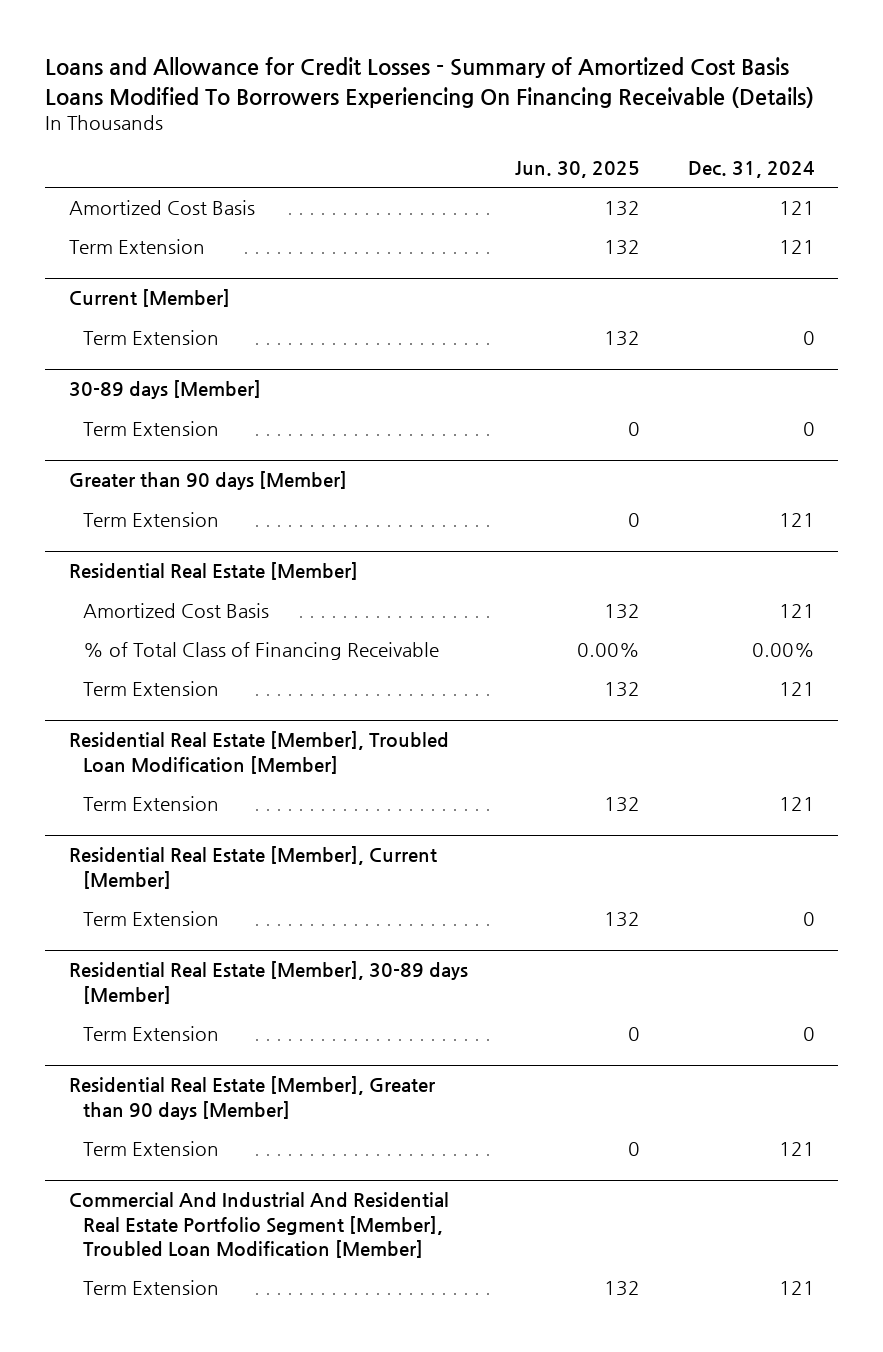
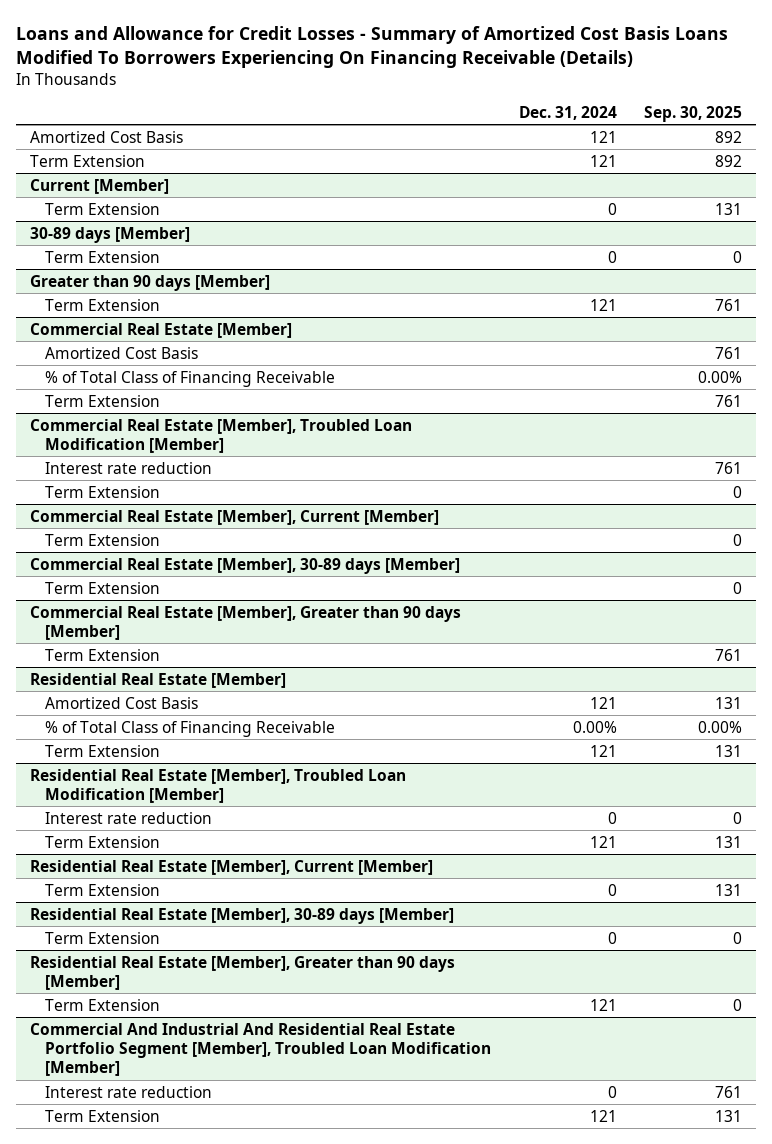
[515,161,641,179] Jun. 30, 2025 -> none
none -> [644,105,743,122] Sep. 30, 2025
none -> [29,322,292,338] Commercial Real Estate [Member]
none -> [45,346,199,359] Amortized Cost Basis
none -> [45,370,336,387] % of Total Class of Financing Receivable
none -> [45,394,161,407] Term Extension
none -> [29,418,412,453] Commercial Real Estate [Member], Troubled Loan Modification [Member]
none -> [45,461,213,474] Interest rate reduction
none -> [45,485,161,498] Term Extension
none -> [29,509,439,525] Commercial Real Estate [Member], Current [Member]
none -> [45,533,161,546] Term Extension
none -> [29,557,460,574] Commercial Real Estate [Member], 30-89 days [Member]
none -> [45,581,161,594] Term Extension
none -> [29,605,461,640] Commercial Real Estate [Member], Greater than 90 days [Member]
none -> [45,648,161,661] Term Extension
none -> [45,811,213,824] Interest rate reduction
none -> [45,1085,213,1098] Interest rate reduction

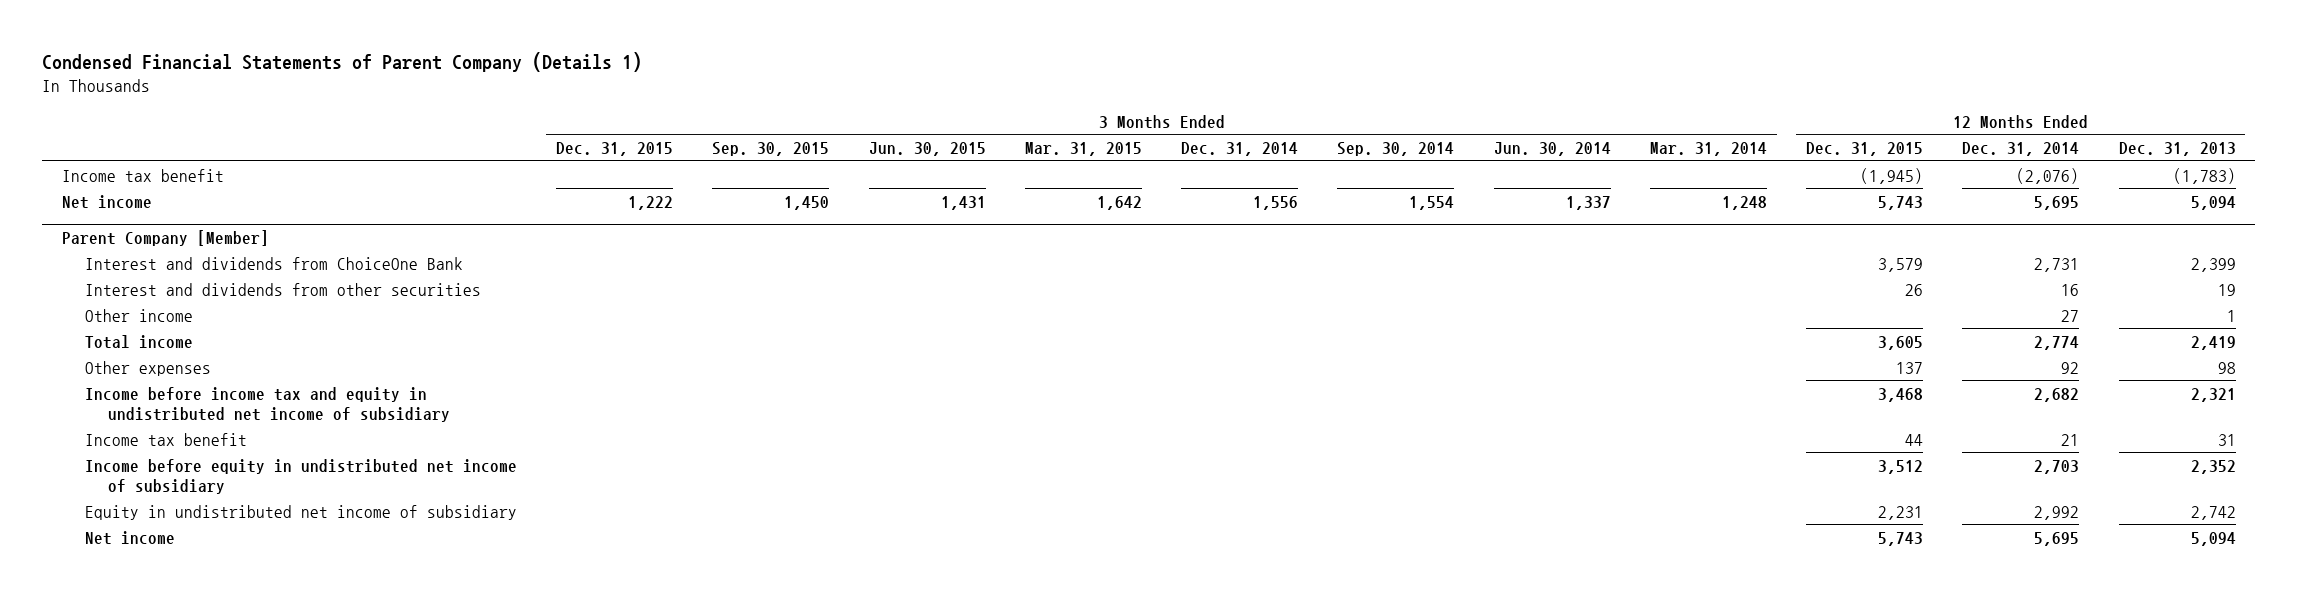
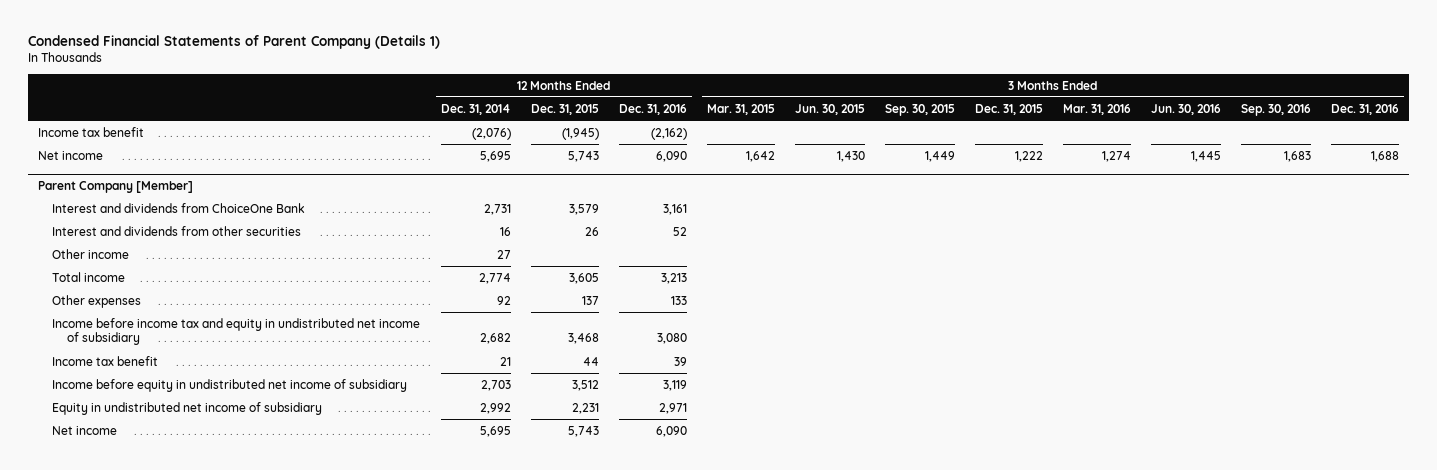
[1181,142,1299,157] Dec. 31, 2014 -> none
[1337,142,1455,157] Sep. 30, 2014 -> none
[1493,142,1611,157] Jun. 30, 2014 -> none
[1649,142,1767,157] Mar. 31, 2014 -> none
[2118,142,2236,157] Dec. 31, 2013 -> none
none -> [618,103,687,115] Dec. 31, 2016
none -> [1063,103,1132,115] Mar. 31, 2016
none -> [1151,103,1222,115] Jun. 30, 2016
none -> [1241,103,1312,116] Sep. 30, 2016
none -> [1331,103,1400,115] Dec. 31, 2016
[784,195,830,210] 1,450 -> [924,150,955,162] 1,449
[940,195,986,210] 1,431 -> [836,150,865,162] 1,430

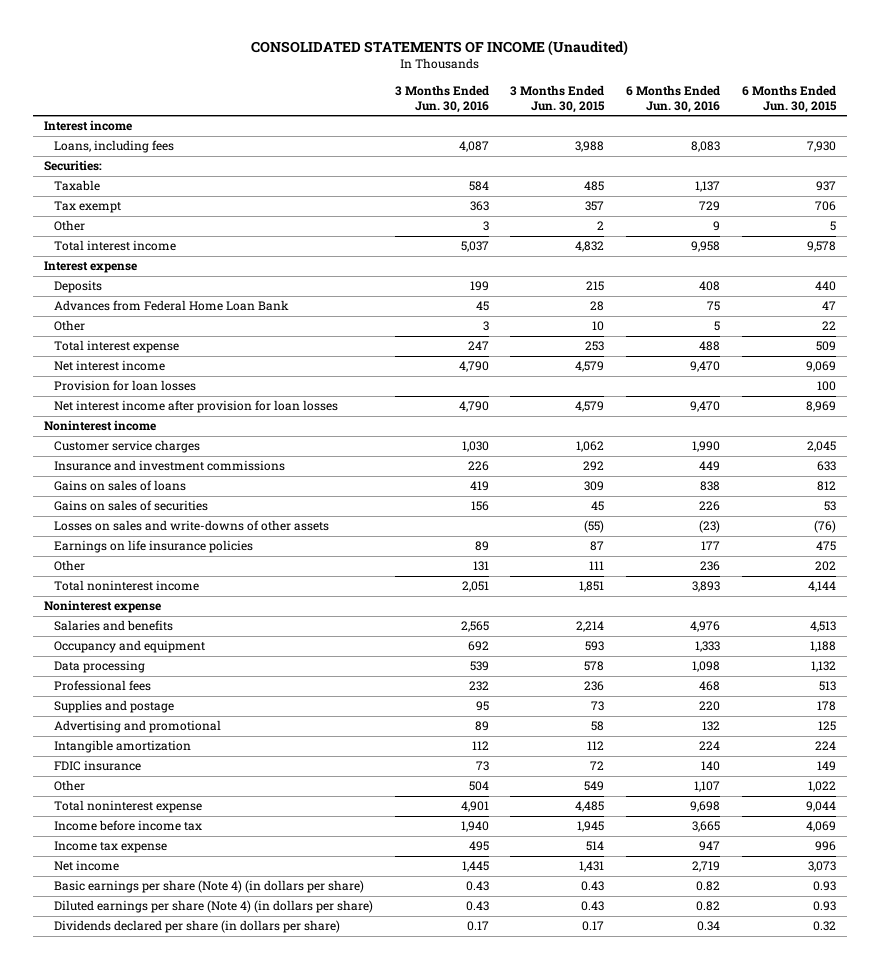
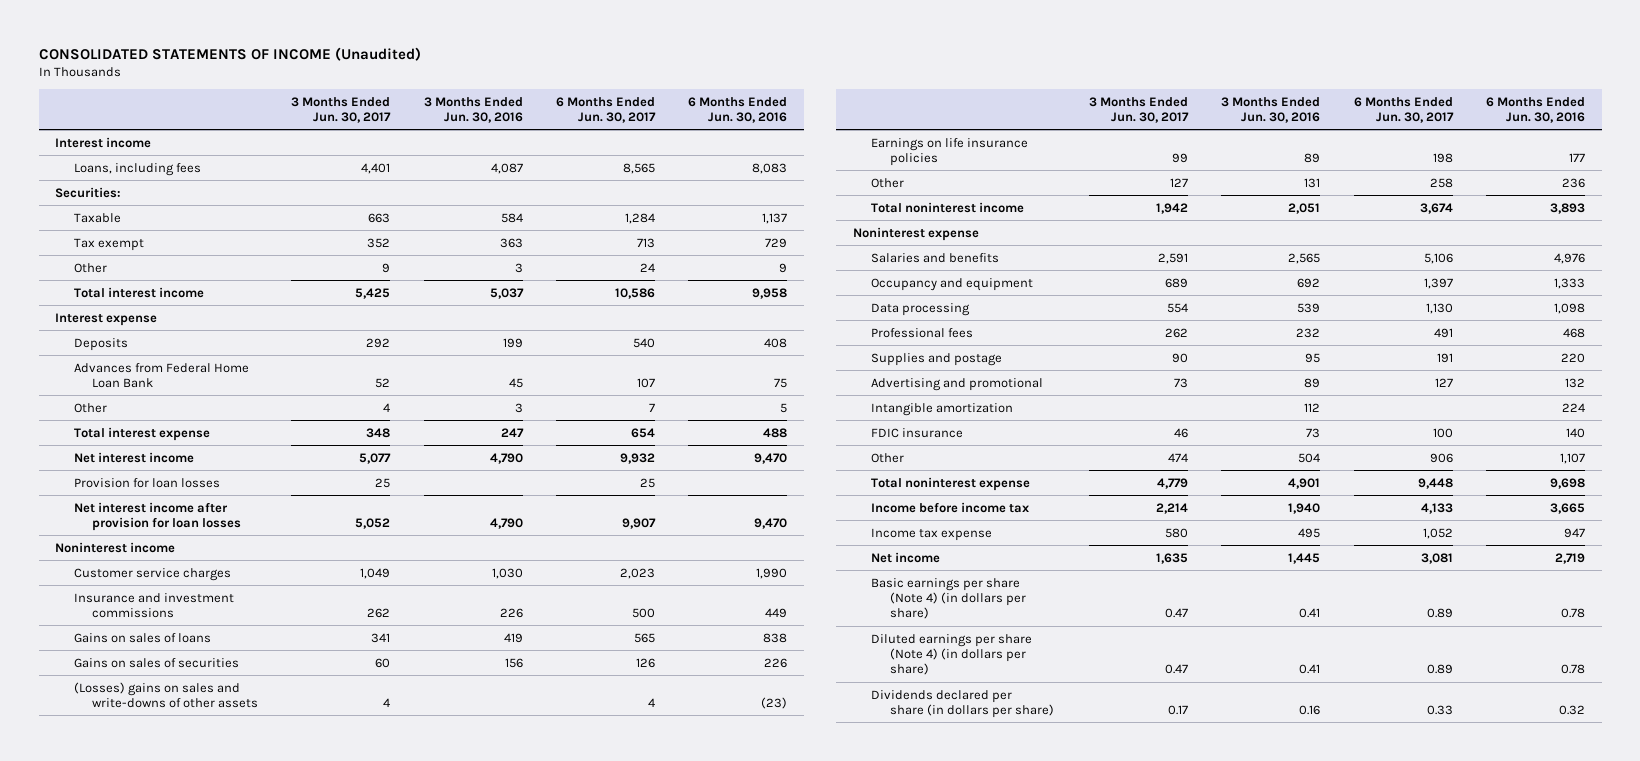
[510,84,606,113] 3 Months Ended Jun. 30, 2015 -> none
[742,84,838,113] 6 Months Ended Jun. 30, 2015 -> none
none -> [291,96,392,123] 3 Months Ended Jun. 30, 2017
none -> [556,96,657,123] 6 Months Ended Jun. 30, 2017
[53,520,329,532] Losses on sales and write-downs of other assets -> [73,681,259,708] (Losses) gains on sales and write-downs of other assets
[465,881,489,892] 0.43 -> [1299,608,1321,619] 0.41
[696,881,721,892] 0.82 -> [1561,608,1586,619] 0.78
[465,901,489,912] 0.43 -> [1299,664,1321,675] 0.41
[696,901,721,912] 0.82 -> [1561,664,1586,675] 0.78
[466,921,489,932] 0.17 -> [1299,704,1321,715] 0.16
[697,921,721,932] 0.34 -> [1559,704,1586,715] 0.32

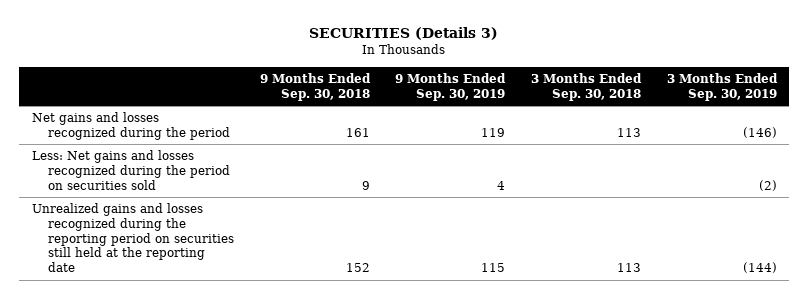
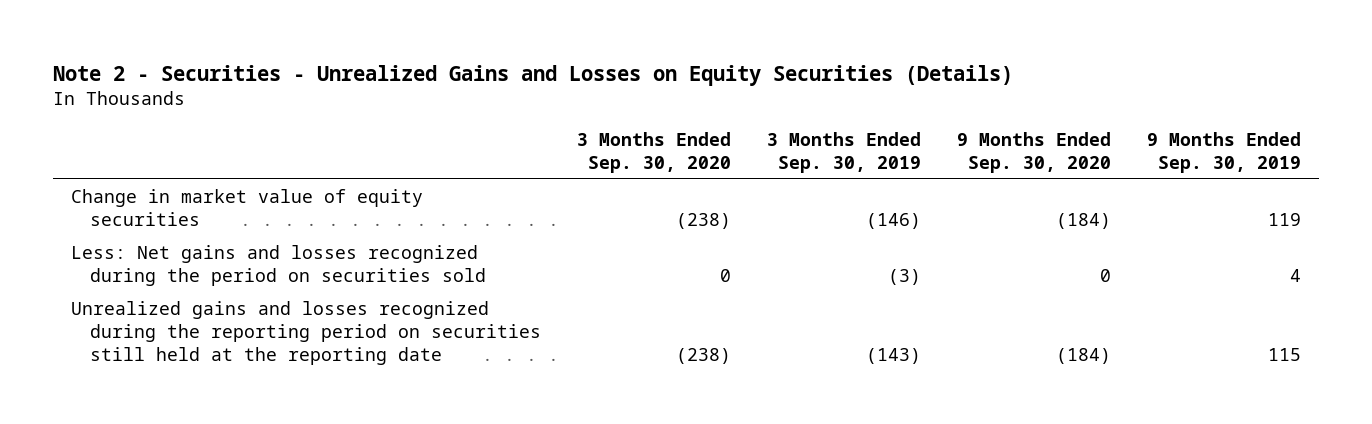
[309,26,499,40] SECURITIES (Details 3) -> [53,65,1014,87] Note 2 - Securities - Unrealized Gains and Losses on Equity Securities (Details)
[259,72,371,101] 9 Months Ended Sep. 30, 2018 -> none
[530,72,642,101] 3 Months Ended Sep. 30, 2018 -> none
none -> [577,131,732,173] 3 Months Ended Sep. 30, 2020
none -> [956,131,1111,173] 9 Months Ended Sep. 30, 2020
[31,112,230,141] Net gains and losses recognized during the period -> [71,188,424,226] Change in market value of equity securities
[758,179,777,191] (2) -> [888,268,922,285] (3)
[742,262,777,274] (144) -> [866,347,922,364] (143)

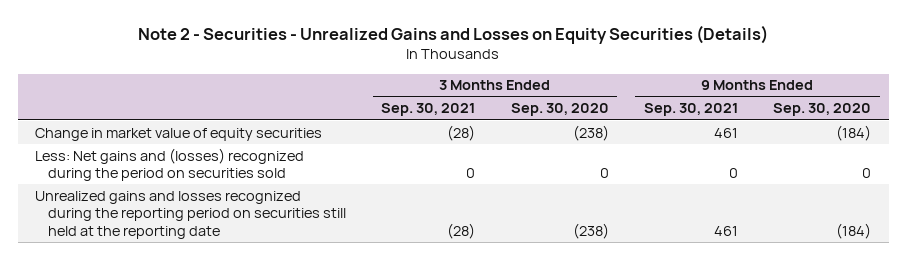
[767,131,922,173] 3 Months Ended Sep. 30, 2019 -> none
[1146,131,1301,173] 9 Months Ended Sep. 30, 2019 -> none
none -> [381,103,476,117] Sep. 30, 2021
none -> [643,103,738,117] Sep. 30, 2021
[71,244,487,286] Less: Net gains and losses recognized during the period on securities sold -> [35,147,305,182] Less: Net gains and (losses) recognized during the period on securities sold

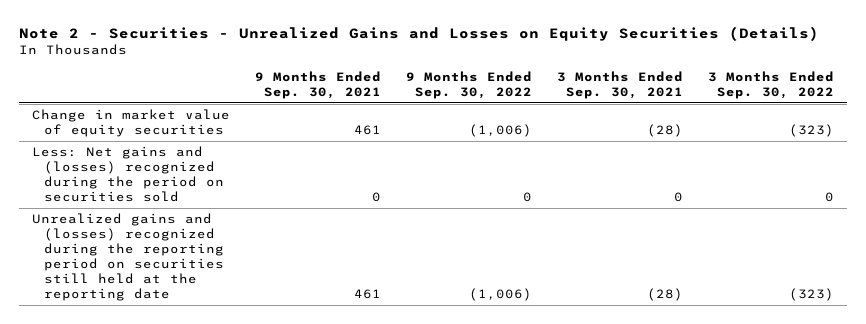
[510,103,609,117] Sep. 30, 2020 -> none
[773,103,872,117] Sep. 30, 2020 -> none
none -> [405,70,532,99] 9 Months Ended Sep. 30, 2022
none -> [708,70,835,99] 3 Months Ended Sep. 30, 2022
[35,190,347,239] Unrealized gains and losses recognized during the reporting period on securities still held at the reporting date -> [31,213,225,302] Unrealized gains and (losses) recognized during the reporting period on securities still held at the reporting date

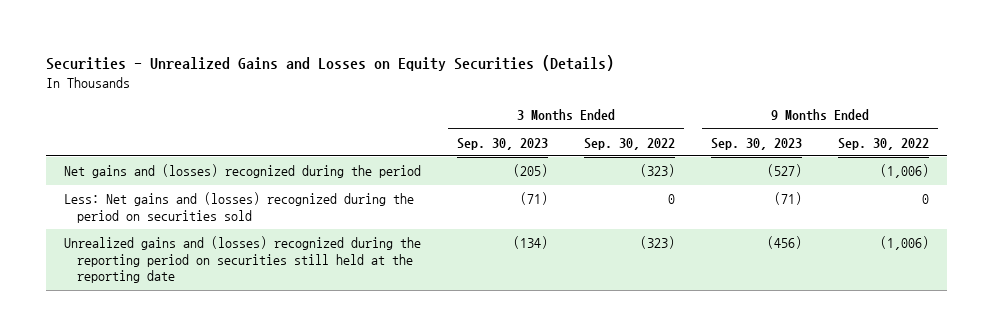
[19,25,820,41] Note 2 - Securities - Unrealized Gains and Losses on Equity Securities (Details) -> [45,54,614,71] Securities - Unrealized Gains and Losses on Equity Securities (Details)
[254,70,381,99] 9 Months Ended Sep. 30, 2021 -> none
[556,70,683,99] 3 Months Ended Sep. 30, 2021 -> none
none -> [456,137,548,150] Sep. 30, 2023
none -> [710,137,802,150] Sep. 30, 2023
[31,109,230,138] Change in market value of equity securities -> [63,164,421,179] Net gains and (losses) recognized during the period

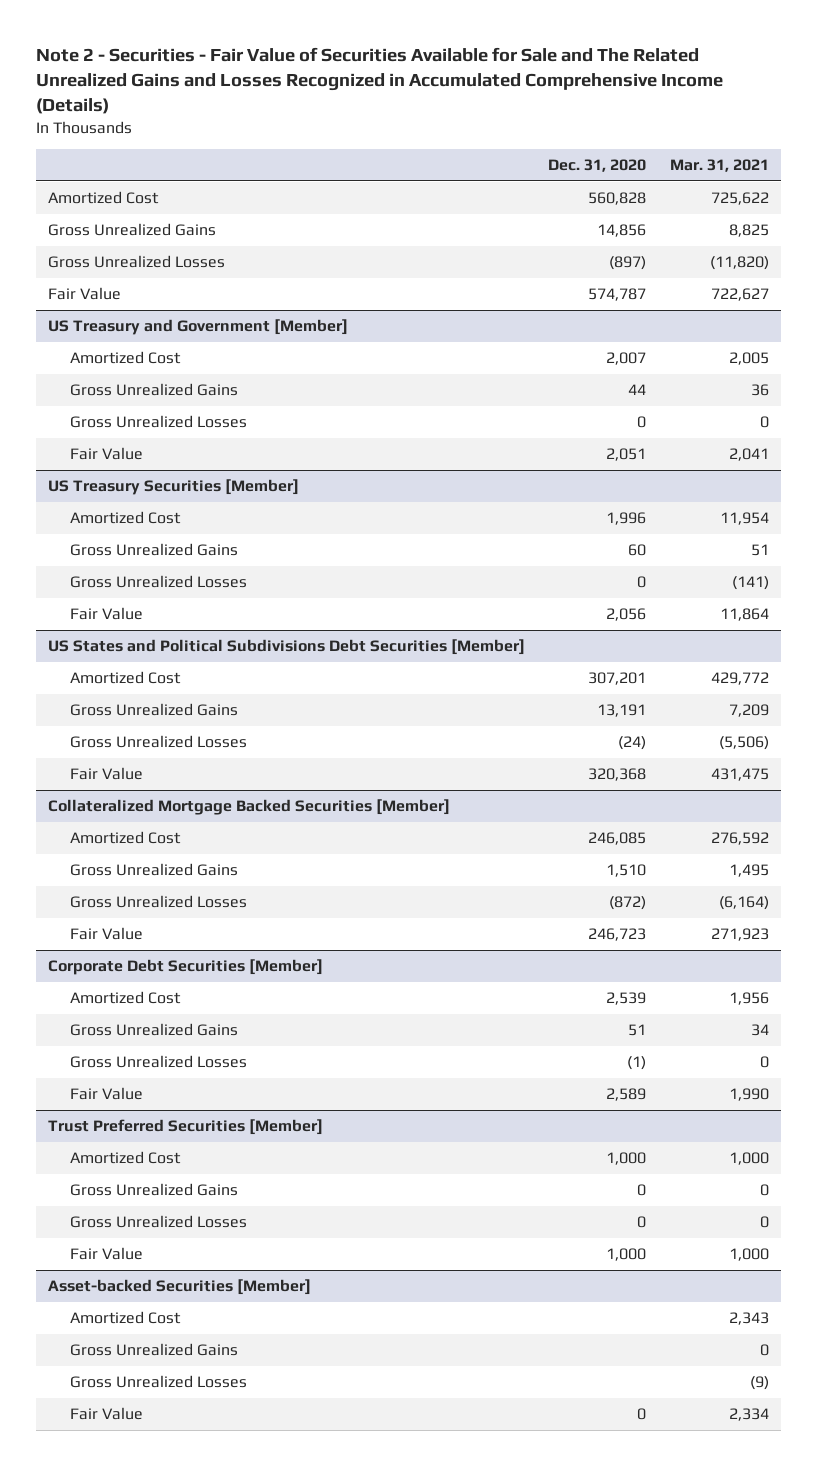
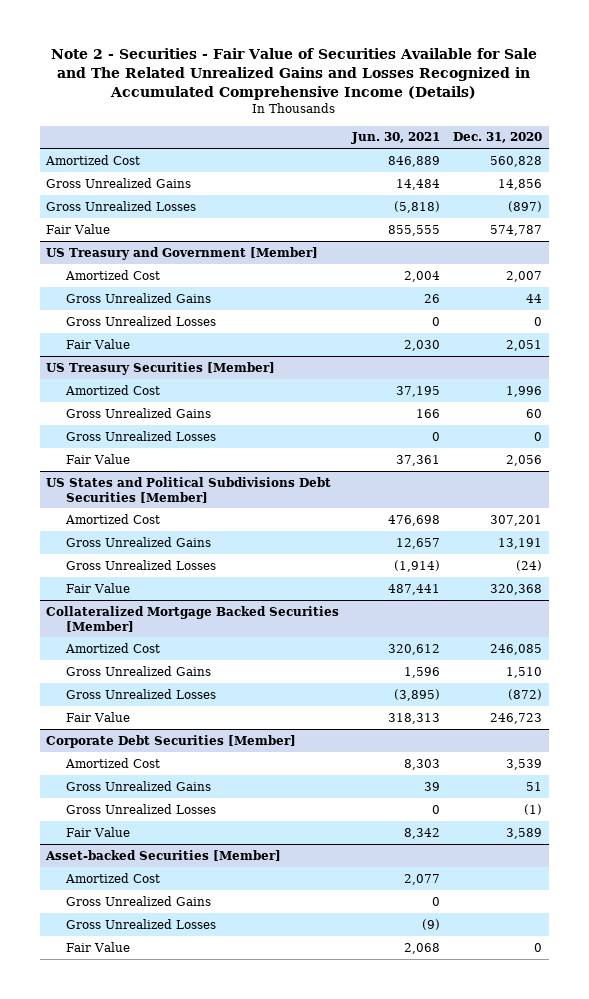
[670,159,770,173] Mar. 31, 2021 -> none
none -> [351,132,441,145] Jun. 30, 2021
[606,992,647,1006] 2,539 -> [506,758,543,770] 3,539
[47,1119,323,1136] Trust Preferred Securities [Member] -> none
[70,1151,182,1165] Amortized Cost -> none
[70,1183,239,1197] Gross Unrealized Gains -> none
[70,1215,248,1229] Gross Unrealized Losses -> none
[70,1247,144,1261] Fair Value -> none
[606,1088,647,1102] 2,589 -> [506,827,543,839] 3,589

